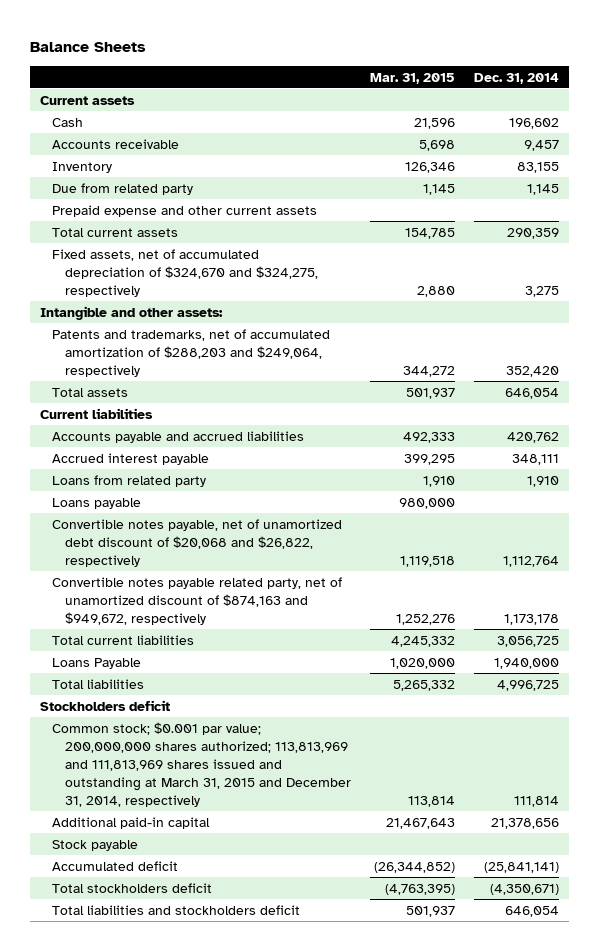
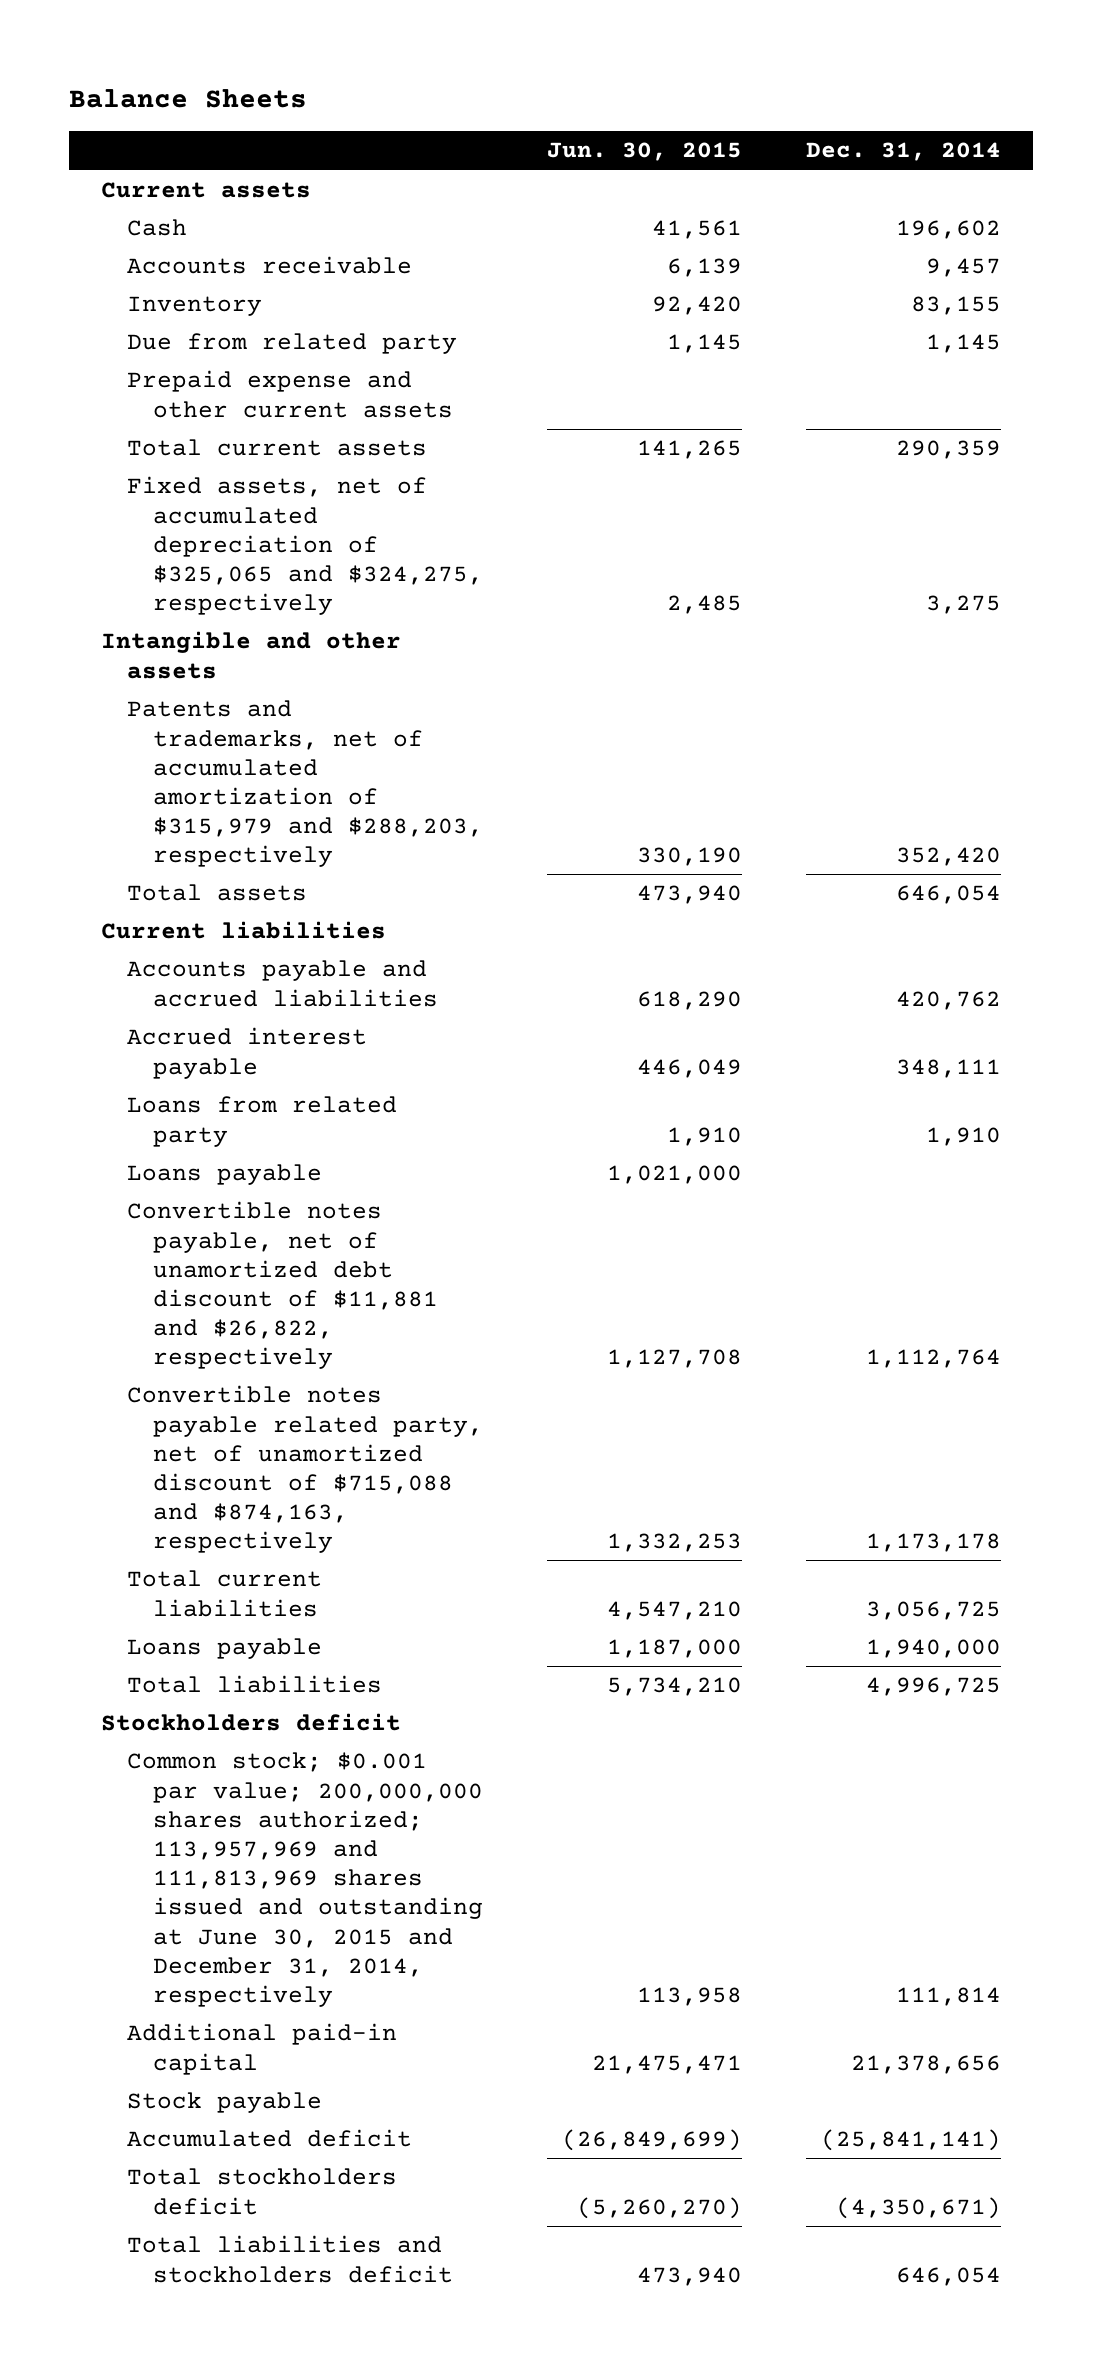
[370,72,456,84] Mar. 31, 2015 -> none
none -> [547,142,743,162] Jun. 30, 2015
[52,248,319,298] Fixed assets, net of accumulated depreciation of $324,670 and $324,275, respectively -> [126,476,484,616] Fixed assets, net of accumulated depreciation of $325,065 and $324,275, respectively
[39,305,223,320] Intangible and other assets: -> [100,631,401,679] Intangible and other assets
[52,328,331,378] Patents and trademarks, net of accumulated amortization of $288,203 and $249,064, respectively -> [126,700,484,868] Patents and trademarks, net of accumulated amortization of $315,979 and $288,203, respectively
[52,518,343,568] Convertible notes payable, net of unamortized debt discount of $20,068 and $26,822, respectively -> [126,1201,439,1370] Convertible notes payable, net of unamortized debt discount of $11,881 and $26,822, respectively
[52,576,343,626] Convertible notes payable related party, net of unamortized discount of $874,163 and $949,672, respectively -> [126,1385,484,1554] Convertible notes payable related party, net of unamortized discount of $715,088 and $874,163, respectively
[52,657,142,669] Loans Payable -> [126,1638,322,1660] Loans payable
[52,721,352,808] Common stock; $0.001 par value; 200,000,000 shares authorized; 113,813,969 and 111,813,969 shares issued and outstanding at March 31, 2015 and December 31, 2014, respectively -> [126,1752,484,2007] Common stock; $0.001 par value; 200,000,000 shares authorized; 113,957,969 and 111,813,969 shares issued and outstanding at June 30, 2015 and December 31, 2014, respectively

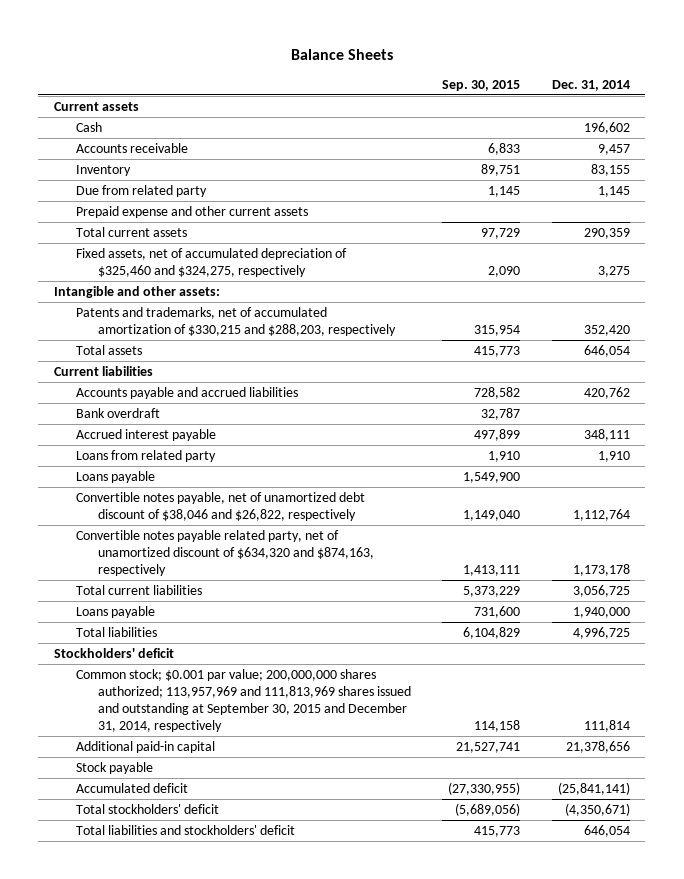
[547,142,743,162] Jun. 30, 2015 -> none
none -> [442,79,521,91] Sep. 30, 2015
[126,476,484,616] Fixed assets, net of accumulated depreciation of $325,065 and $324,275, respectively -> [75,248,347,277] Fixed assets, net of accumulated depreciation of $325,460 and $324,275, respectively
[100,631,401,679] Intangible and other assets -> [54,286,221,299] Intangible and other assets:
[126,700,484,868] Patents and trademarks, net of accumulated amortization of $315,979 and $288,203, respectively -> [75,307,396,336] Patents and trademarks, net of accumulated amortization of $330,215 and $288,203, respectively
none -> [75,408,160,419] Bank overdraft
[126,1201,439,1370] Convertible notes payable, net of unamortized debt discount of $11,881 and $26,822, respectively -> [75,492,365,521] Convertible notes payable, net of unamortized debt discount of $38,046 and $26,822, respectively
[126,1385,484,1554] Convertible notes payable related party, net of unamortized discount of $715,088 and $874,163, respectively -> [75,530,374,576] Convertible notes payable related party, net of unamortized discount of $634,320 and $874,163, respectively
[100,1713,401,1732] Stockholders deficit -> [54,648,175,659] Stockholders' deficit
[126,1752,484,2007] Common stock; $0.001 par value; 200,000,000 shares authorized; 113,957,969 and 111,813,969 shares issued and outstanding at June 30, 2015 and December 31, 2014, respectively -> [75,669,411,732] Common stock; $0.001 par value; 200,000,000 shares authorized; 113,957,969 and 111,813,969 shares issued and outstanding at September 30, 2015 and December 31, 2014, respectively
[126,2168,397,2215] Total stockholders deficit -> [75,804,219,815] Total stockholders' deficit
[126,2235,454,2283] Total liabilities and stockholders deficit -> [75,825,295,836] Total liabilities and stockholders' deficit

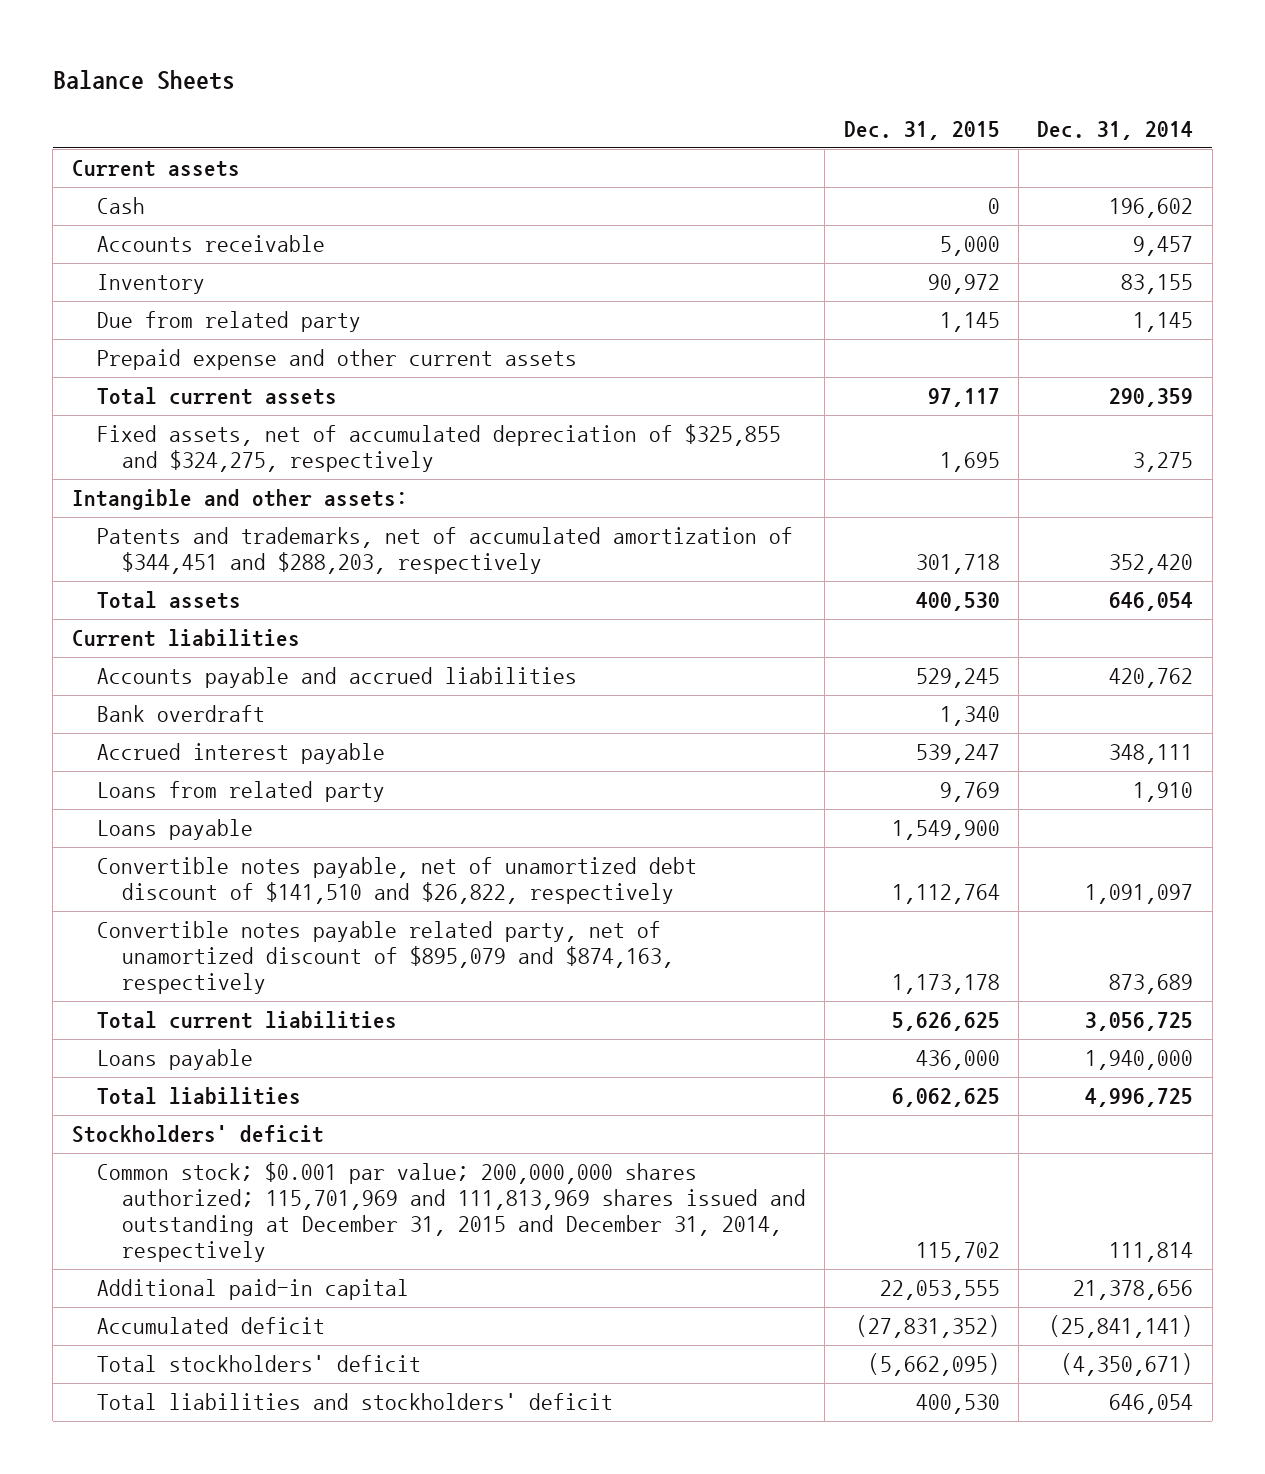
[442,79,521,91] Sep. 30, 2015 -> none
none -> [843,121,1000,141] Dec. 31, 2015
[75,248,347,277] Fixed assets, net of accumulated depreciation of $325,460 and $324,275, respectively -> [96,424,781,473] Fixed assets, net of accumulated depreciation of $325,855 and $324,275, respectively
[75,307,396,336] Patents and trademarks, net of accumulated amortization of $330,215 and $288,203, respectively -> [96,527,793,575] Patents and trademarks, net of accumulated amortization of $344,451 and $288,203, respectively
[75,492,365,521] Convertible notes payable, net of unamortized debt discount of $38,046 and $26,822, respectively -> [96,857,697,905] Convertible notes payable, net of unamortized debt discount of $141,510 and $26,822, respectively
[572,508,630,521] 1,112,764 -> [1085,884,1194,905] 1,091,097
[75,530,374,576] Convertible notes payable related party, net of unamortized discount of $634,320 and $874,163, respectively -> [96,921,674,995] Convertible notes payable related party, net of unamortized discount of $895,079 and $874,163, respectively
[572,563,630,576] 1,173,178 -> [1109,974,1194,995] 873,689
[75,669,411,732] Common stock; $0.001 par value; 200,000,000 shares authorized; 113,957,969 and 111,813,969 shares issued and outstanding at September 30, 2015 and December 31, 2014, respectively -> [96,1162,806,1263] Common stock; $0.001 par value; 200,000,000 shares authorized; 115,701,969 and 111,813,969 shares issued and outstanding at December 31, 2015 and December 31, 2014, respectively
[75,762,153,775] Stock payable -> none

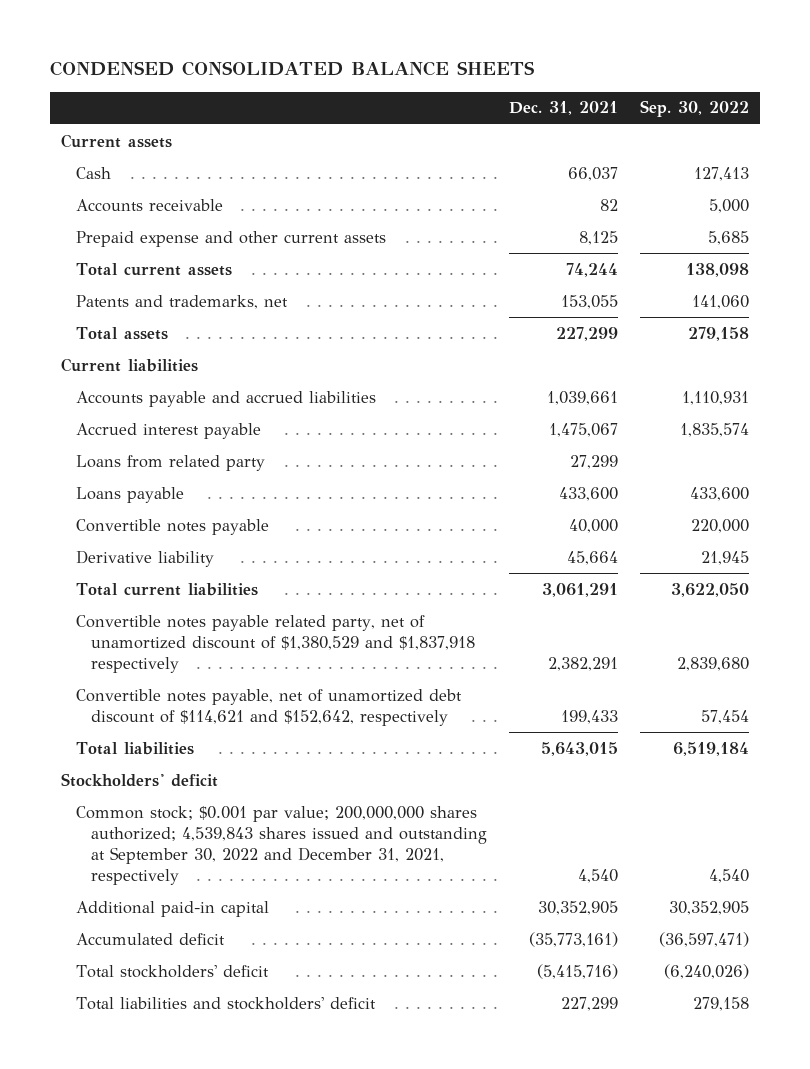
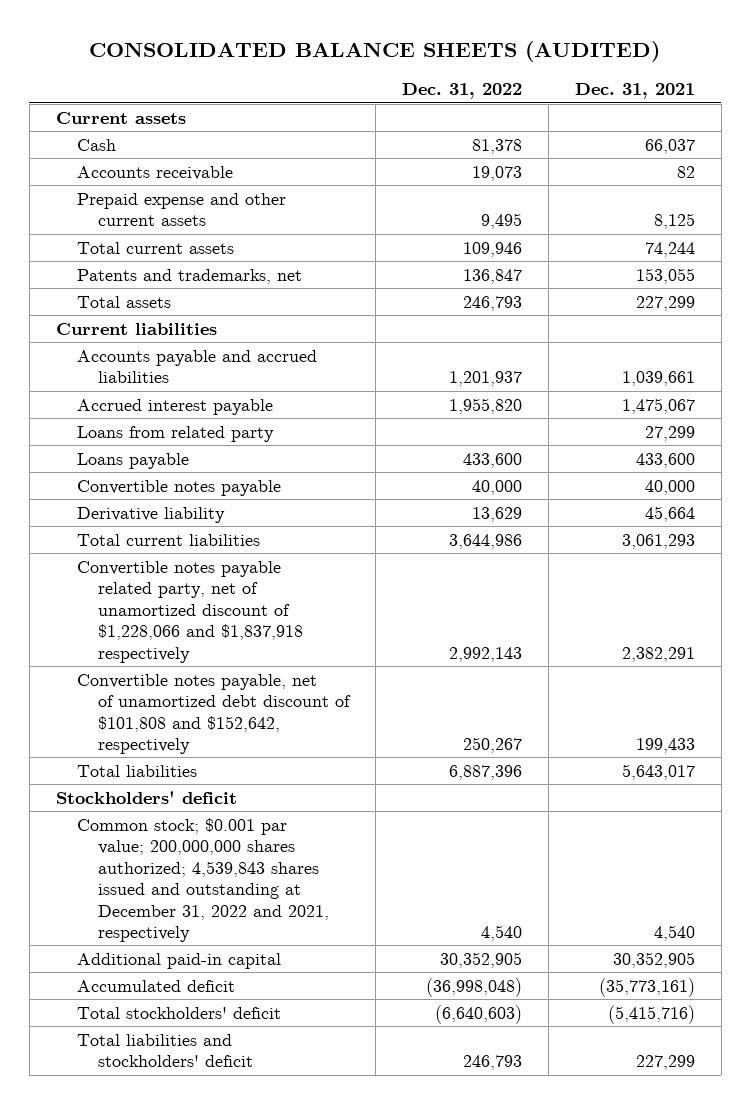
[49,61,535,77] CONDENSED CONSOLIDATED BALANCE SHEETS -> [89,41,661,63] CONSOLIDATED BALANCE SHEETS (AUDITED)
[640,100,750,118] Sep. 30, 2022 -> none
none -> [401,83,522,100] Dec. 31, 2022
[542,582,619,597] 3,061,291 -> [621,533,695,549] 3,061,293
[76,614,476,673] Convertible notes payable related party, net of unamortized discount of $1,380,529 and $1,837,918 respectively -> [76,560,303,663] Convertible notes payable related party, net of unamortized discount of $1,228,066 and $1,837,918 respectively
[76,688,463,726] Convertible notes payable, net of unamortized debt discount of $114,621 and $152,642, respectively -> [76,673,351,755] Convertible notes payable, net of unamortized debt discount of $101,808 and $152,642, respectively
[541,741,619,756] 5,643,015 -> [621,763,695,780] 5,643,017
[76,805,488,886] Common stock; $0.001 par value; 200,000,000 shares authorized; 4,539,843 shares issued and outstanding at September 30, 2022 and December 31, 2021, respectively -> [76,817,329,943] Common stock; $0.001 par value; 200,000,000 shares authorized; 4,539,843 shares issued and outstanding at December 31, 2022 and 2021, respectively

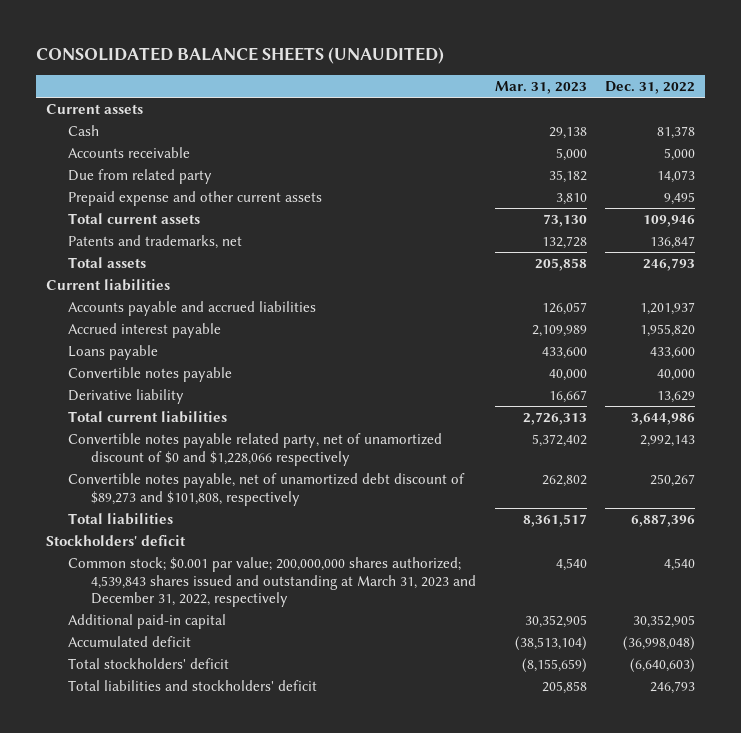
[89,41,661,63] CONSOLIDATED BALANCE SHEETS (AUDITED) -> [36,46,445,64] CONSOLIDATED BALANCE SHEETS (UNAUDITED)
[574,83,695,100] Dec. 31, 2021 -> none
none -> [494,81,587,95] Mar. 31, 2023
[471,165,522,181] 19,073 -> [664,148,696,162] 5,000
none -> [68,169,213,185] Due from related party
[76,425,274,442] Loans from related party -> none
[76,560,303,663] Convertible notes payable related party, net of unamortized discount of $1,228,066 and $1,837,918 respectively -> [68,433,443,466] Convertible notes payable related party, net of unamortized discount of $0 and $1,228,066 respectively
[76,673,351,755] Convertible notes payable, net of unamortized debt discount of $101,808 and $152,642, respectively -> [68,473,466,506] Convertible notes payable, net of unamortized debt discount of $89,273 and $101,808, respectively
[76,817,329,943] Common stock; $0.001 par value; 200,000,000 shares authorized; 4,539,843 shares issued and outstanding at December 31, 2022 and 2021, respectively -> [68,557,476,608] Common stock; $0.001 par value; 200,000,000 shares authorized; 4,539,843 shares issued and outstanding at March 31, 2023 and December 31, 2022, respectively

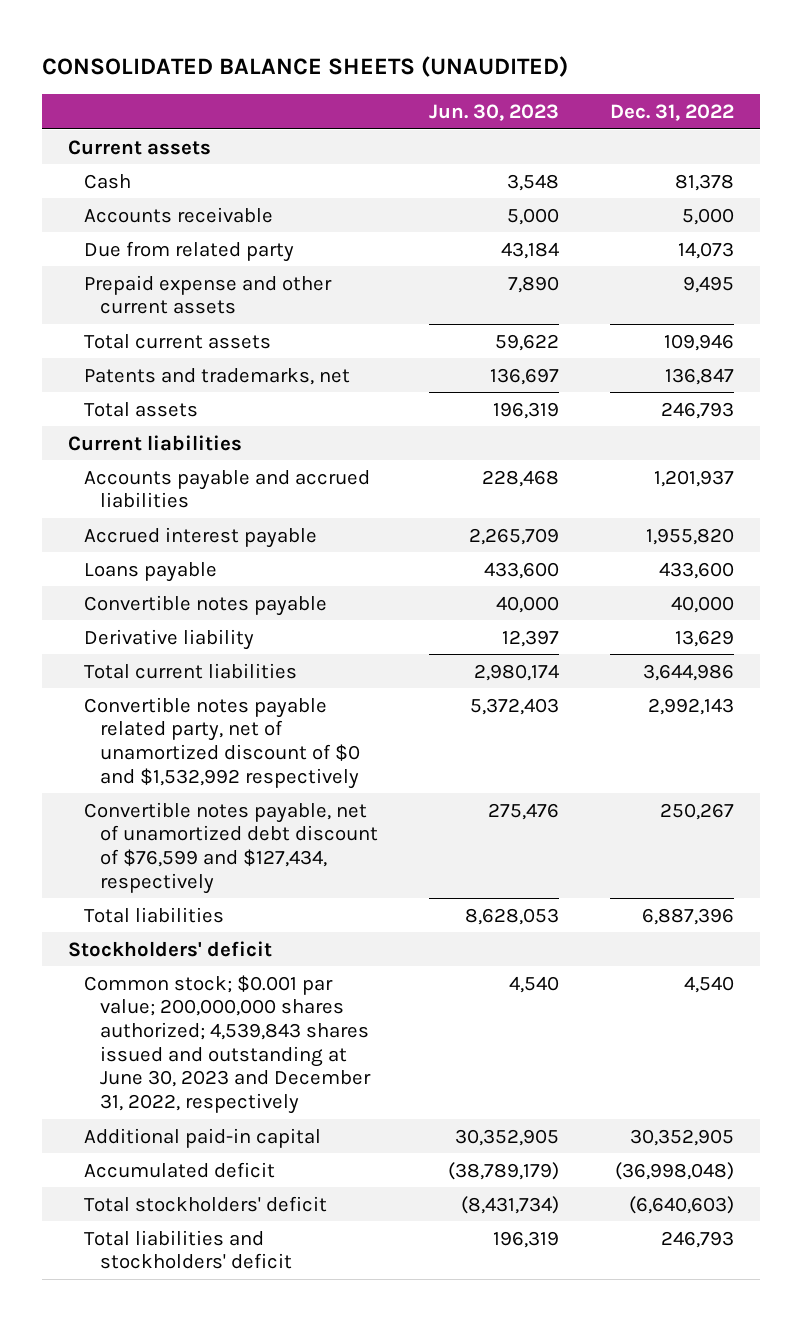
[494,81,587,95] Mar. 31, 2023 -> none
none -> [429,103,560,121] Jun. 30, 2023
[68,433,443,466] Convertible notes payable related party, net of unamortized discount of $0 and $1,228,066 respectively -> [83,696,360,789] Convertible notes payable related party, net of unamortized discount of $0 and $1,532,992 respectively
[68,473,466,506] Convertible notes payable, net of unamortized debt discount of $89,273 and $101,808, respectively -> [83,801,378,894] Convertible notes payable, net of unamortized debt discount of $76,599 and $127,434, respectively
[68,557,476,608] Common stock; $0.001 par value; 200,000,000 shares authorized; 4,539,843 shares issued and outstanding at March 31, 2023 and December 31, 2022, respectively -> [83,974,371,1115] Common stock; $0.001 par value; 200,000,000 shares authorized; 4,539,843 shares issued and outstanding at June 30, 2023 and December 31, 2022, respectively

